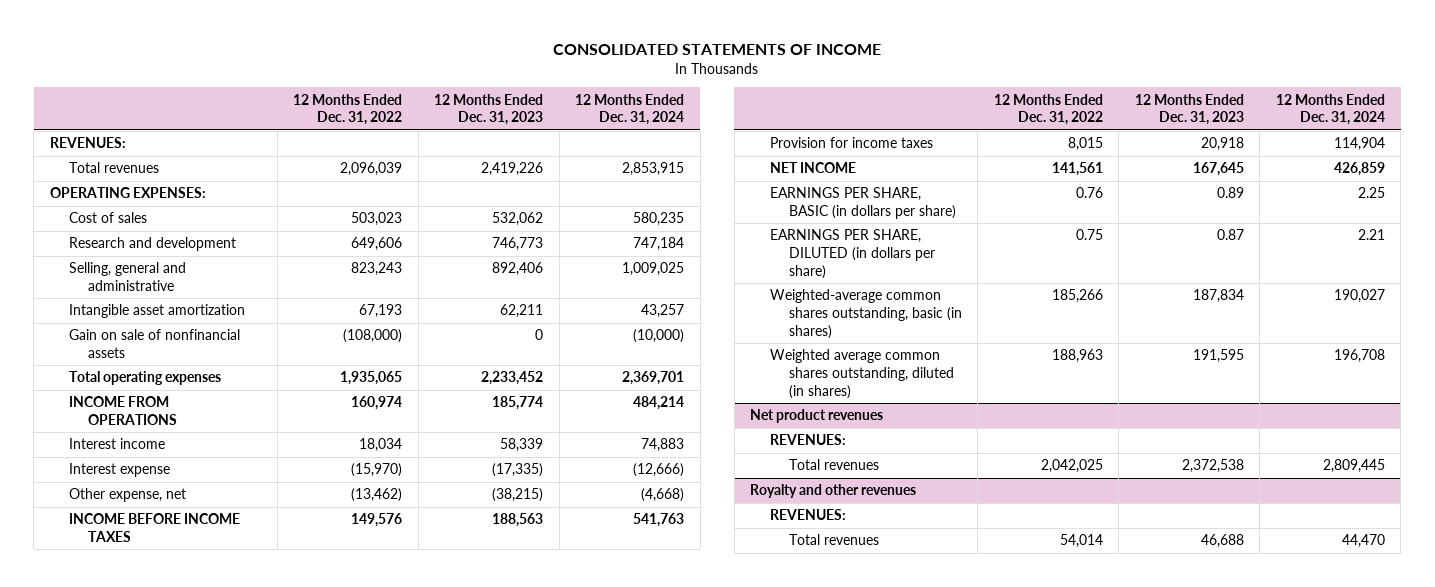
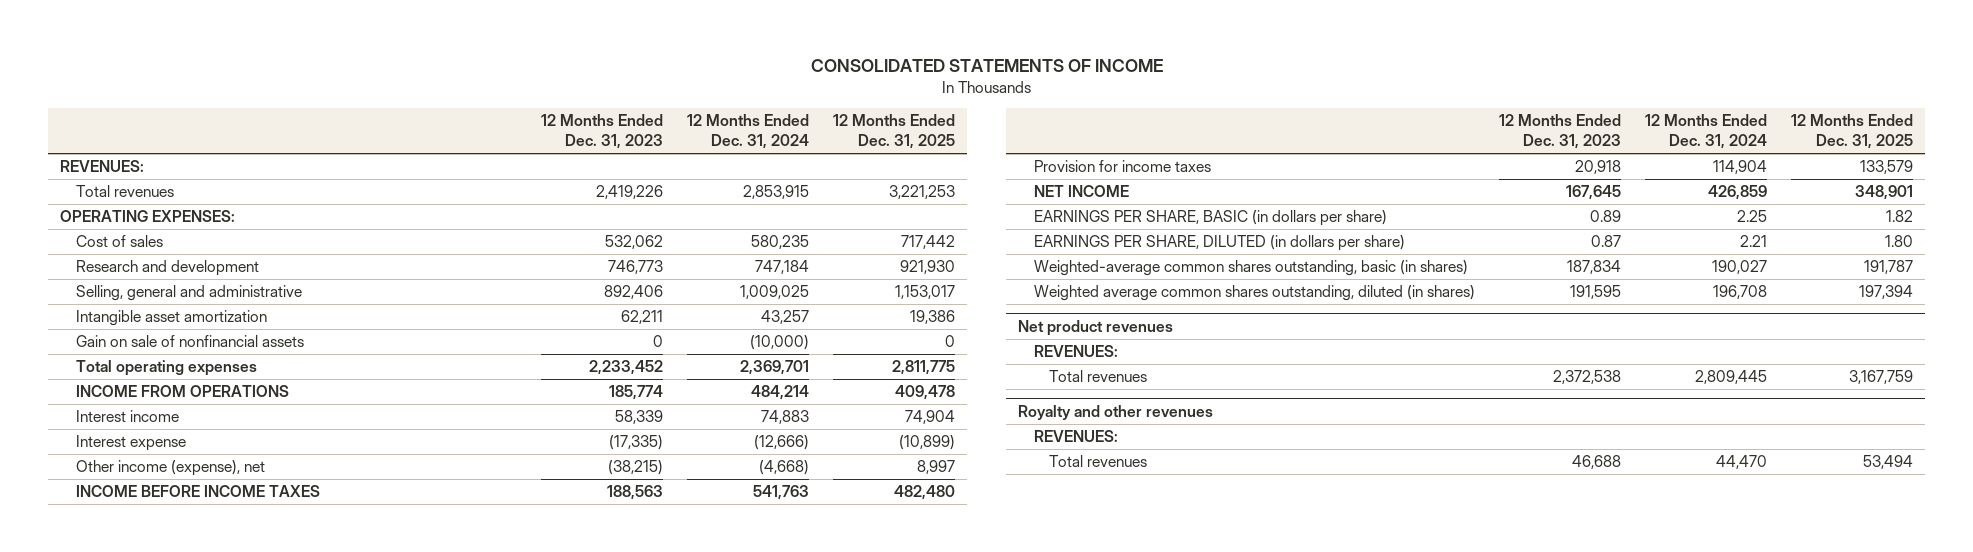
[293,93,403,126] 12 Months Ended Dec. 31, 2022 -> none
none -> [833,114,956,150] 12 Months Ended Dec. 31, 2025
[69,488,187,503] Other expense, net -> [75,460,265,477] Other income (expense), net

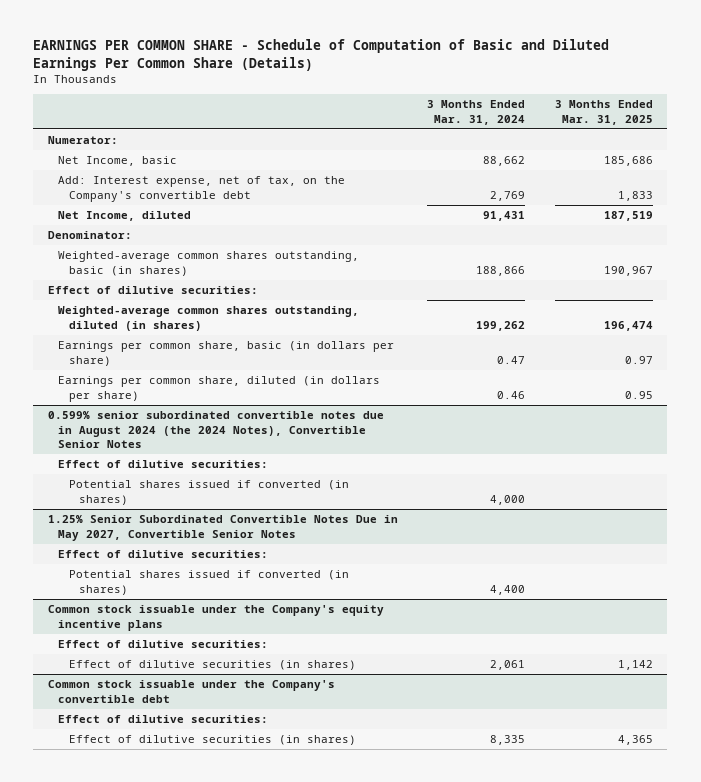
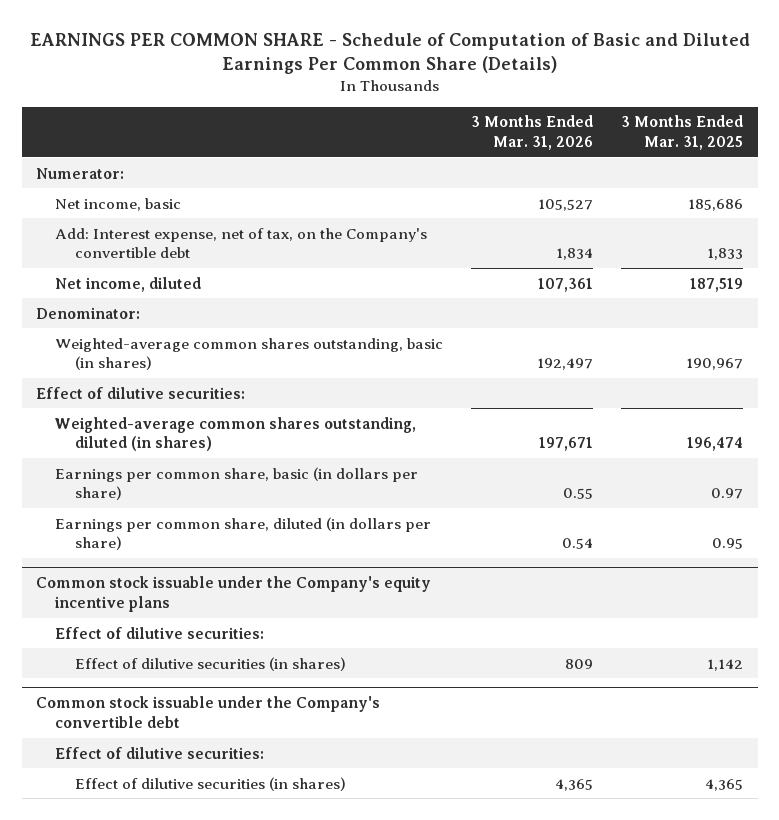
[427,100,526,125] 3 Months Ended Mar. 31, 2024 -> none
none -> [471,115,594,150] 3 Months Ended Mar. 31, 2026
[58,156,178,167] Net Income, basic -> [55,197,182,211] Net income, basic
[58,211,192,222] Net Income, diluted -> [55,276,202,292] Net income, diluted
[47,411,384,449] 0.599% senior subordinated convertible notes due in August 2024 (the 2024 Notes), Convertible Senior Notes -> none
[58,460,269,469] Effect of dilutive securities: -> none
[68,480,349,505] Potential shares issued if converted (in shares) -> none
[47,515,398,541] 1.25% Senior Subordinated Convertible Notes Due in May 2027, Convertible Senior Notes -> none
[58,550,269,559] Effect of dilutive securities: -> none
[68,570,349,595] Potential shares issued if converted (in shares) -> none

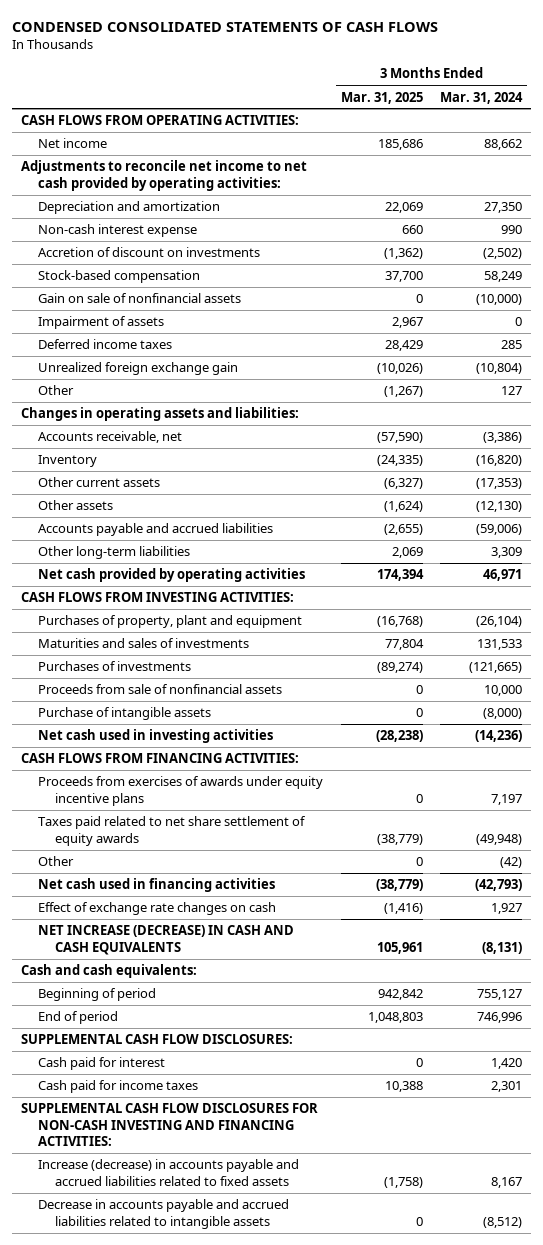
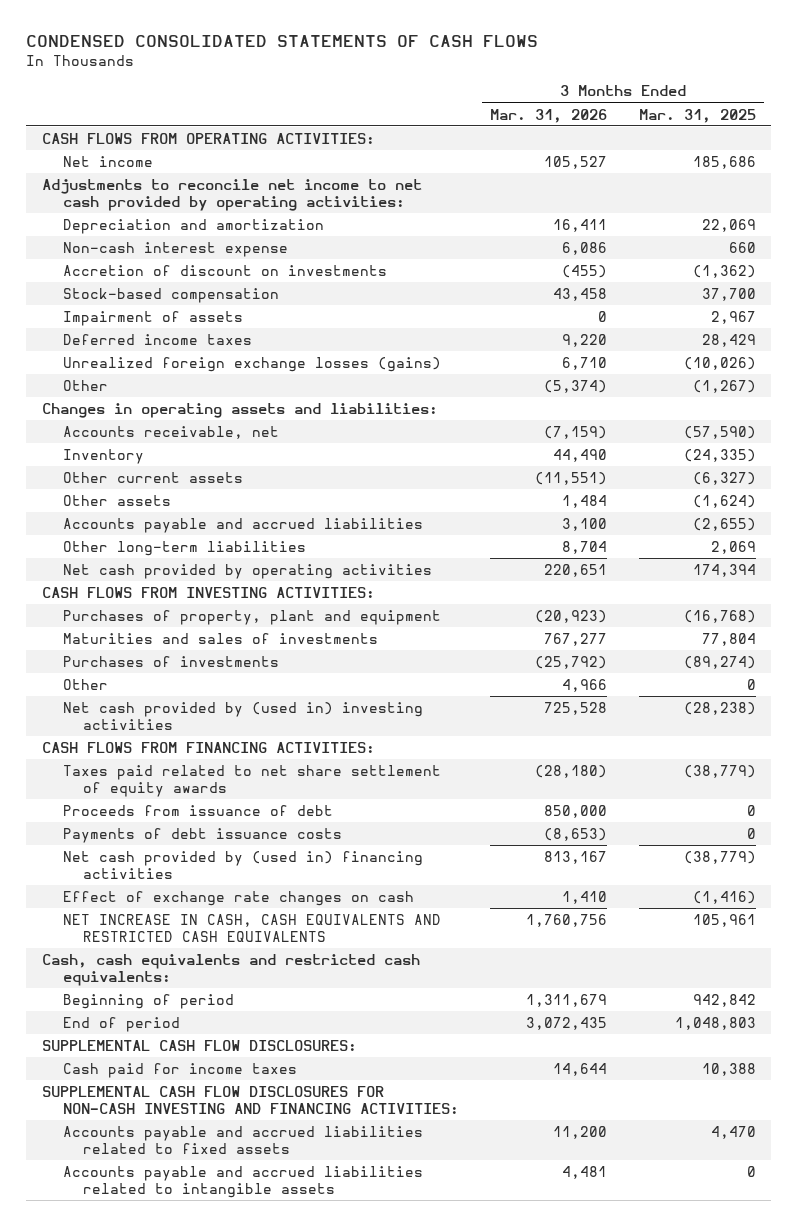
[440,91,524,104] Mar. 31, 2024 -> none
none -> [490,108,608,123] Mar. 31, 2026
[38,293,242,304] Gain on sale of nonfinancial assets -> none
[38,362,239,376] Unrealized foreign exchange gain -> [62,356,441,372] Unrealized foreign exchange losses (gains)
[38,684,283,695] Proceeds from sale of nonfinancial assets -> none
[38,707,212,721] Purchase of intangible assets -> none
[38,856,75,867] Other -> [62,678,108,690] Other
[38,729,274,744] Net cash used in investing activities -> [62,701,423,731] Net cash provided by (used in) investing activities
[38,776,324,806] Proceeds from exercises of awards under equity incentive plans -> none
none -> [62,804,333,816] Proceeds from issuance of debt
none -> [62,827,342,843] Payments of debt issuance costs
[38,878,276,893] Net cash used in financing activities -> [62,850,423,880] Net cash provided by (used in) financing activities
[38,925,295,955] NET INCREASE (DECREASE) IN CASH AND CASH EQUIVALENTS -> [62,913,441,943] NET INCREASE IN CASH, CASH EQUIVALENTS AND RESTRICTED CASH EQUIVALENTS
[20,964,197,979] Cash and cash equivalents: -> [41,953,420,987] Cash, cash equivalents and restricted cash equivalents:
[38,1057,166,1071] Cash paid for interest -> none
[38,1159,300,1186] Increase (decrease) in accounts payable and accrued liabilities related to fixed assets -> [62,1125,423,1155] Accounts payable and accrued liabilities related to fixed assets
[383,1176,423,1188] (1,758) -> [710,1125,756,1139] 4,470
[38,1199,290,1229] Decrease in accounts payable and accrued liabilities related to intangible assets -> [62,1165,423,1199] Accounts payable and accrued liabilities related to intangible assets

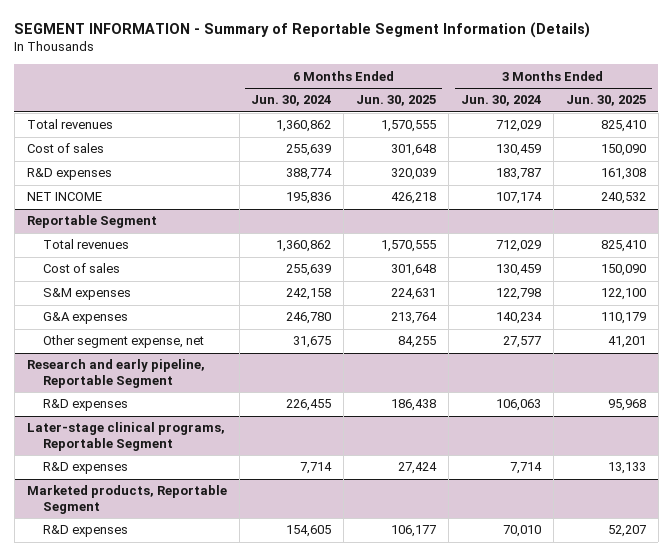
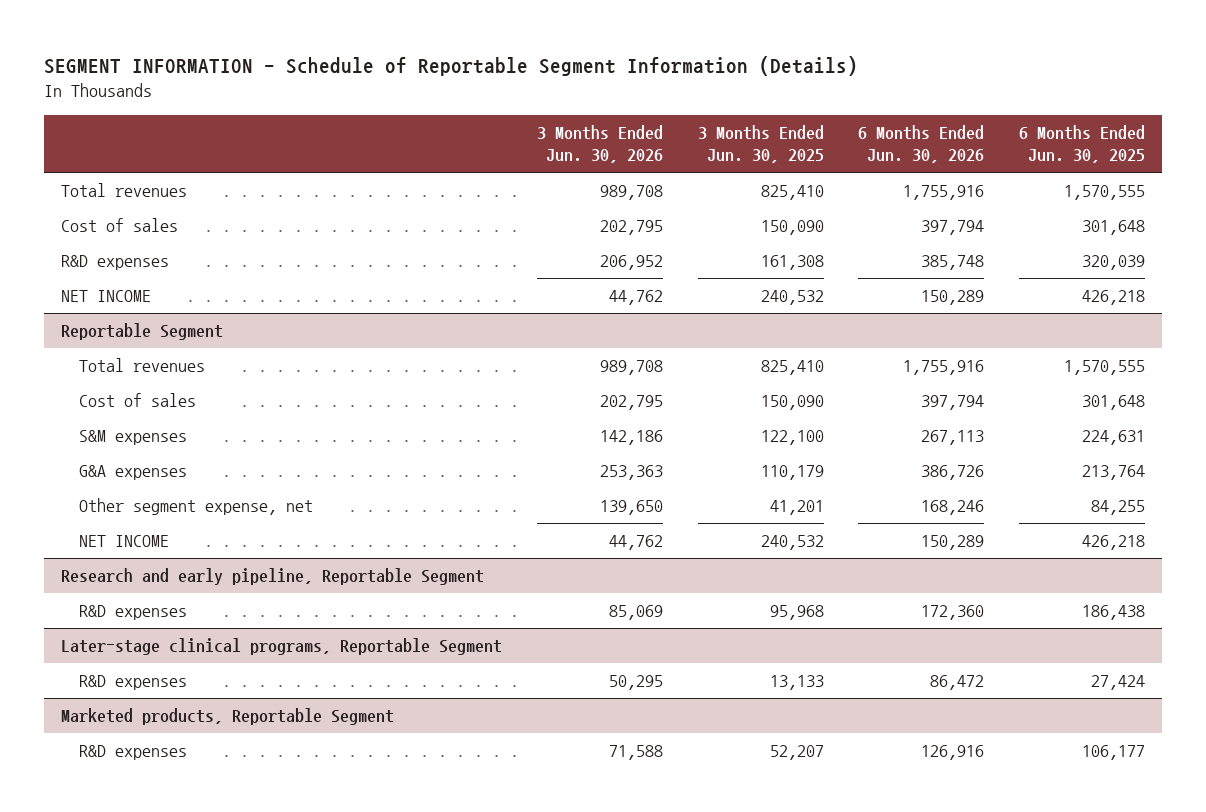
[14,22,591,39] SEGMENT INFORMATION - Summary of Reportable Segment Information (Details) -> [43,55,858,76] SEGMENT INFORMATION - Schedule of Reportable Segment Information (Details)
[251,95,332,107] Jun. 30, 2024 -> none
[461,95,542,107] Jun. 30, 2024 -> none
none -> [536,125,663,164] 3 Months Ended Jun. 30, 2026
none -> [858,125,985,164] 6 Months Ended Jun. 30, 2026
none -> [79,535,170,548] NET INCOME

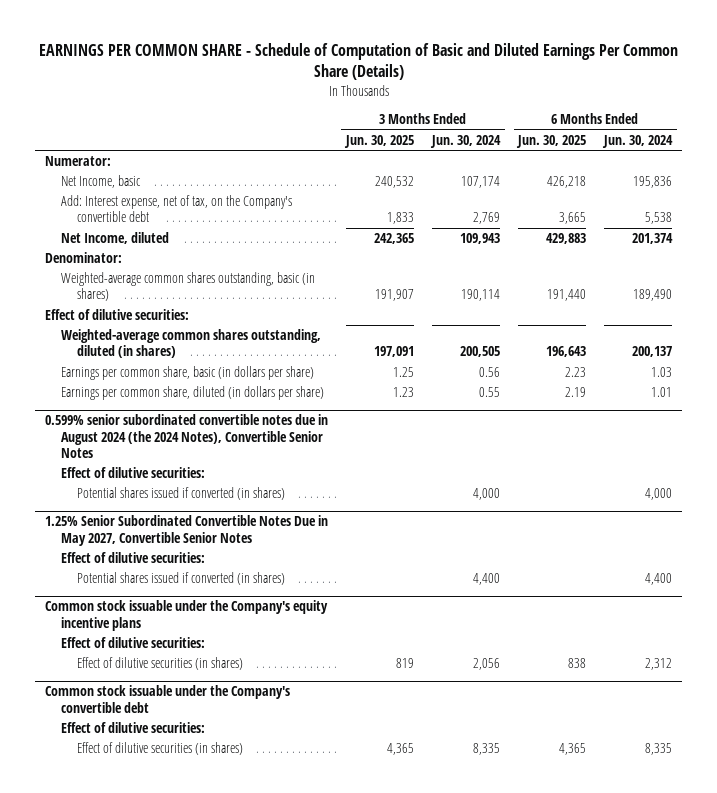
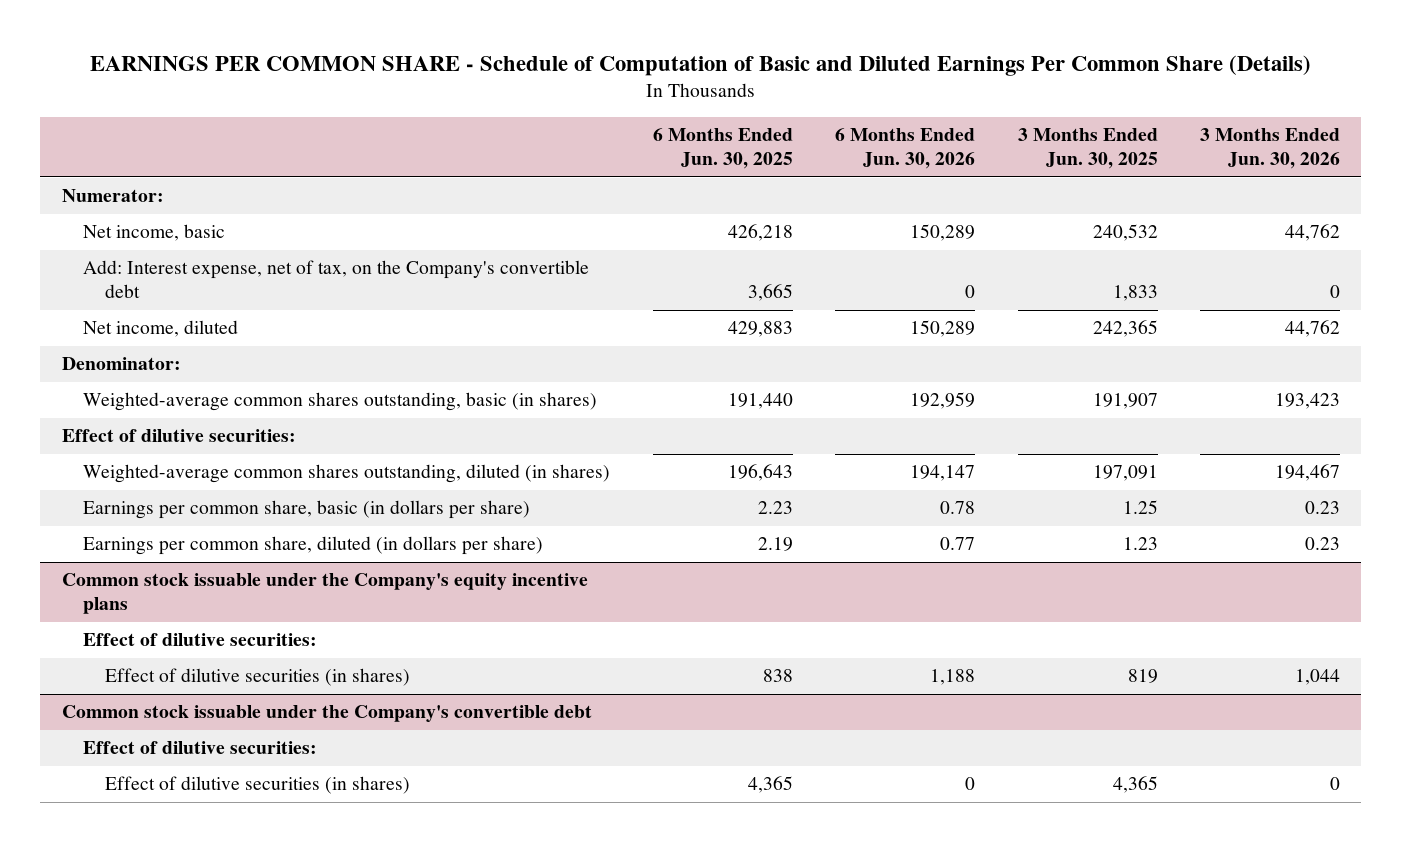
[430,134,502,148] Jun. 30, 2024 -> none
[602,134,674,148] Jun. 30, 2024 -> none
none -> [835,128,976,170] 6 Months Ended Jun. 30, 2026
none -> [1200,128,1341,170] 3 Months Ended Jun. 30, 2026
[60,174,141,188] Net Income, basic -> [83,224,226,242] Net income, basic
[60,231,169,244] Net Income, diluted -> [83,320,239,338] Net income, diluted
[44,414,328,458] 0.599% senior subordinated convertible notes due in August 2024 (the 2024 Notes), Convertible Senior Notes -> none
[60,466,205,478] Effect of dilutive securities: -> none
[76,486,285,500] Potential shares issued if converted (in shares) -> none
[44,515,328,546] 1.25% Senior Subordinated Convertible Notes Due in May 2027, Convertible Senior Notes -> none
[60,551,205,563] Effect of dilutive securities: -> none
[76,571,285,585] Potential shares issued if converted (in shares) -> none

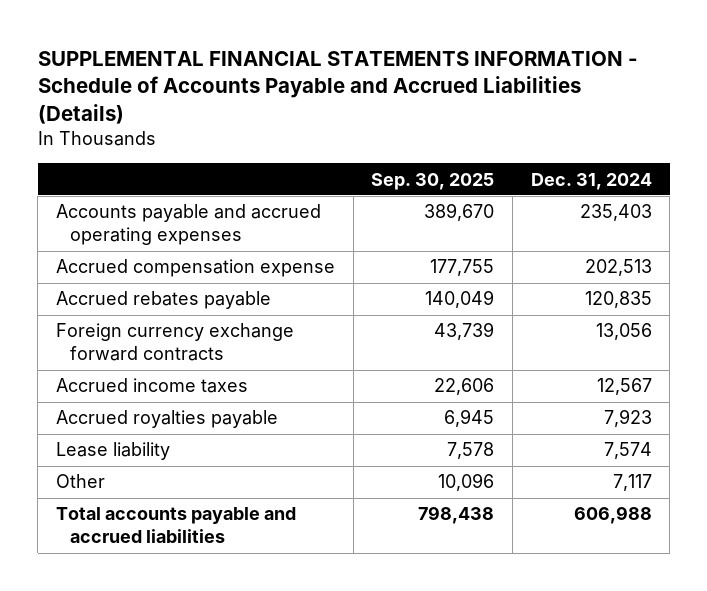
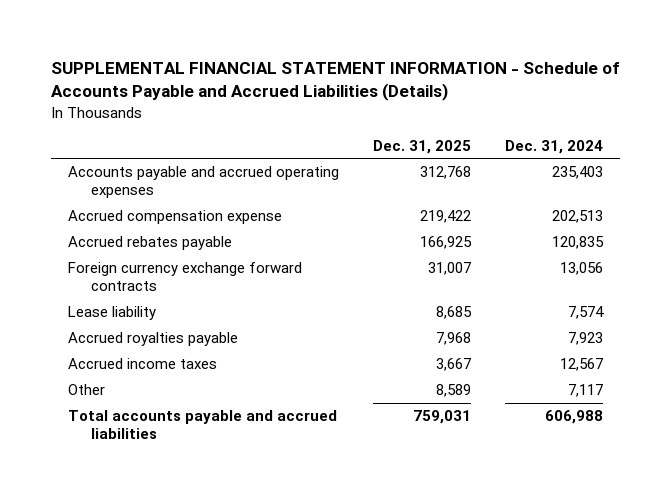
[37,50,638,125] SUPPLEMENTAL FINANCIAL STATEMENTS INFORMATION - Schedule of Accounts Payable and Accrued Liabilities (Details) -> [51,62,620,102] SUPPLEMENTAL FINANCIAL STATEMENT INFORMATION - Schedule of Accounts Payable and Accrued Liabilities (Details)
[371,172,495,190] Sep. 30, 2025 -> none
none -> [373,139,472,154] Dec. 31, 2025
[55,410,278,429] Accrued royalties payable -> [68,332,239,347] Accrued royalties payable
[55,378,248,394] Accrued income taxes -> [68,358,218,370] Accrued income taxes

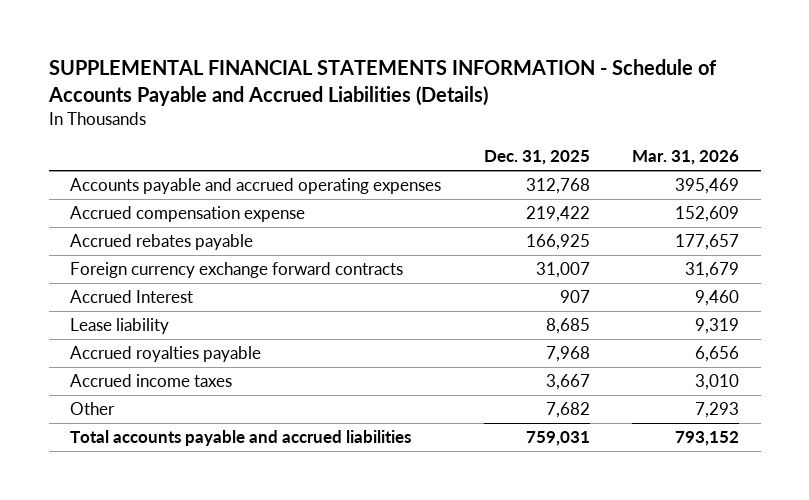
[51,62,620,102] SUPPLEMENTAL FINANCIAL STATEMENT INFORMATION - Schedule of Accounts Payable and Accrued Liabilities (Details) -> [47,59,717,106] SUPPLEMENTAL FINANCIAL STATEMENTS INFORMATION - Schedule of Accounts Payable and Accrued Liabilities (Details)
[505,139,604,154] Dec. 31, 2024 -> none
none -> [632,150,740,166] Mar. 31, 2026
none -> [70,290,194,304] Accrued Interest
[436,384,472,398] 8,589 -> [545,402,590,419] 7,682

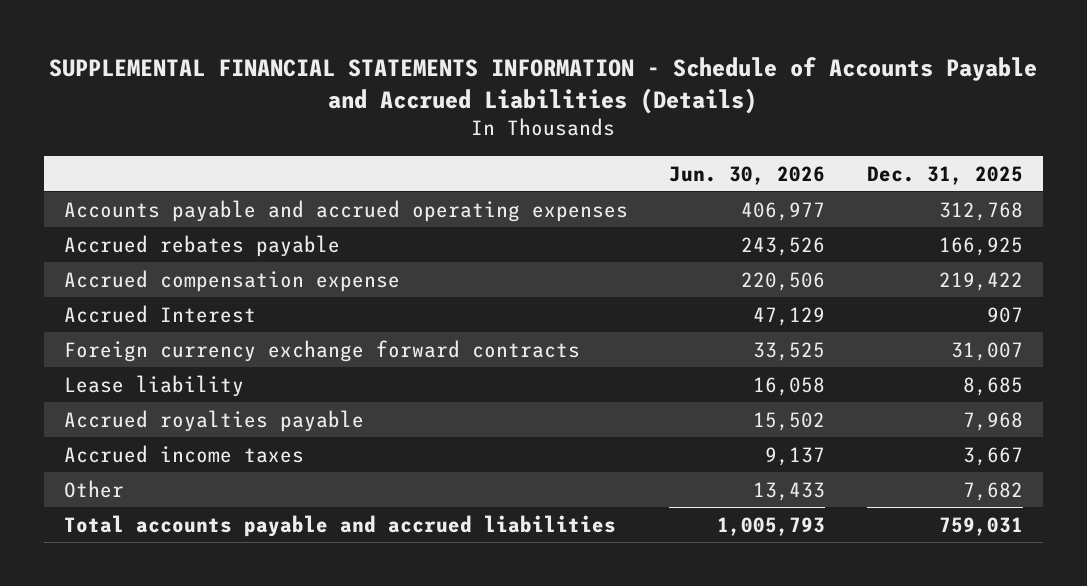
[632,150,740,166] Mar. 31, 2026 -> none
none -> [669,165,826,185] Jun. 30, 2026
[70,206,306,223] Accrued compensation expense -> [64,269,401,292] Accrued compensation expense
[70,262,404,279] Foreign currency exchange forward contracts -> [64,339,581,362] Foreign currency exchange forward contracts

